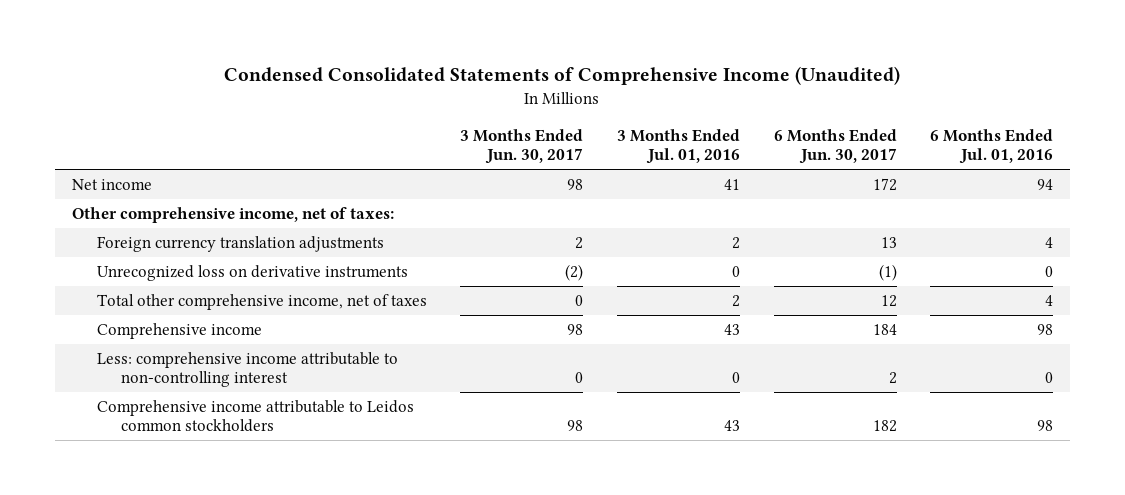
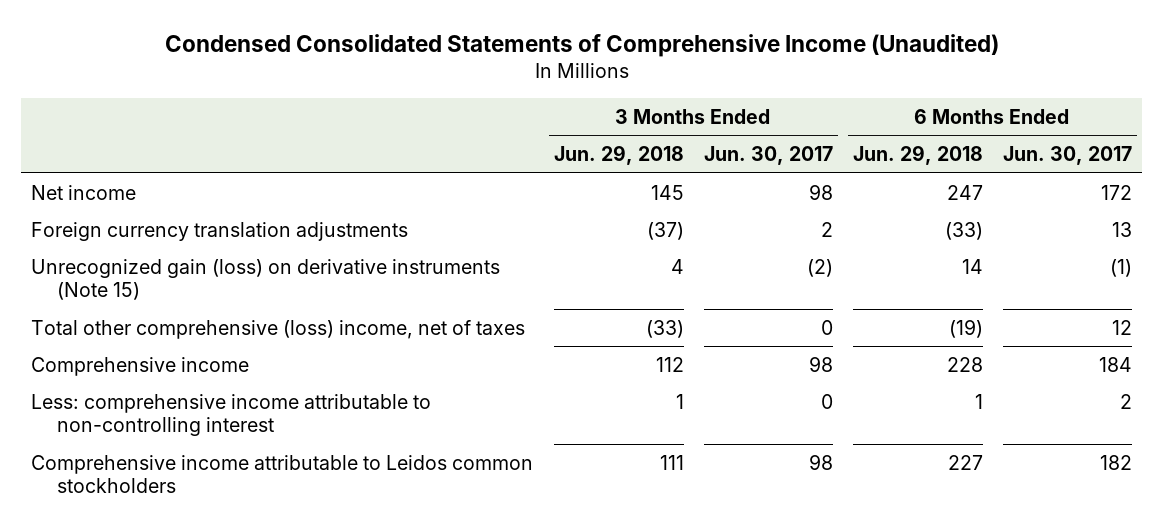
[616,128,740,165] 3 Months Ended Jul. 01, 2016 -> none
[930,128,1054,165] 6 Months Ended Jul. 01, 2016 -> none
none -> [553,145,684,166] Jun. 29, 2018
none -> [852,145,983,166] Jun. 29, 2018
[71,206,394,223] Other comprehensive income, net of taxes: -> none
[96,264,408,281] Unrecognized loss on derivative instruments -> [31,258,501,301] Unrecognized gain (loss) on derivative instruments (Note 15)
[96,293,427,310] Total other comprehensive income, net of taxes -> [31,319,526,339] Total other comprehensive (loss) income, net of taxes

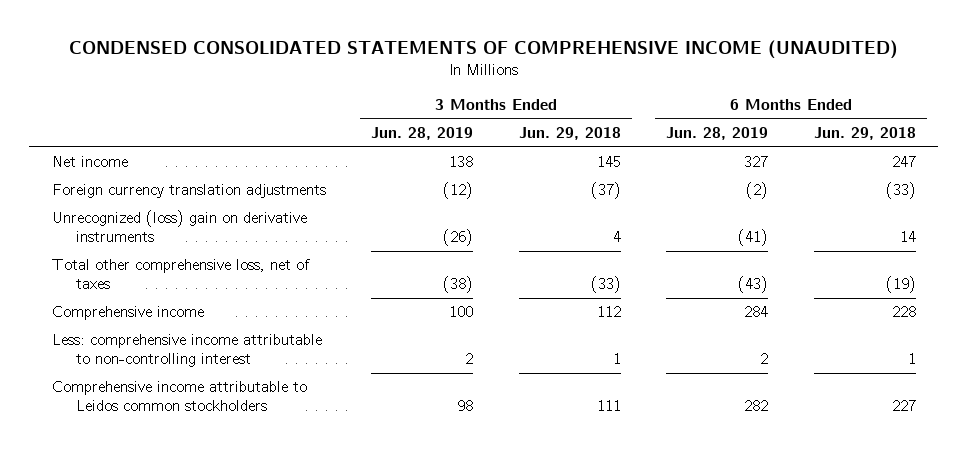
[164,33,999,57] Condensed Consolidated Statements of Comprehensive Income (Unaudited) -> [68,39,898,59] CONDENSED CONSOLIDATED STATEMENTS OF COMPREHENSIVE INCOME (UNAUDITED)
[703,146,833,166] Jun. 30, 2017 -> none
[1003,146,1133,166] Jun. 30, 2017 -> none
none -> [371,127,474,141] Jun. 28, 2019
none -> [666,127,769,141] Jun. 28, 2019
[31,258,501,301] Unrecognized gain (loss) on derivative instruments (Note 15) -> [51,210,307,243] Unrecognized (loss) gain on derivative instruments
[31,319,526,339] Total other comprehensive (loss) income, net of taxes -> [51,259,310,290] Total other comprehensive loss, net of taxes

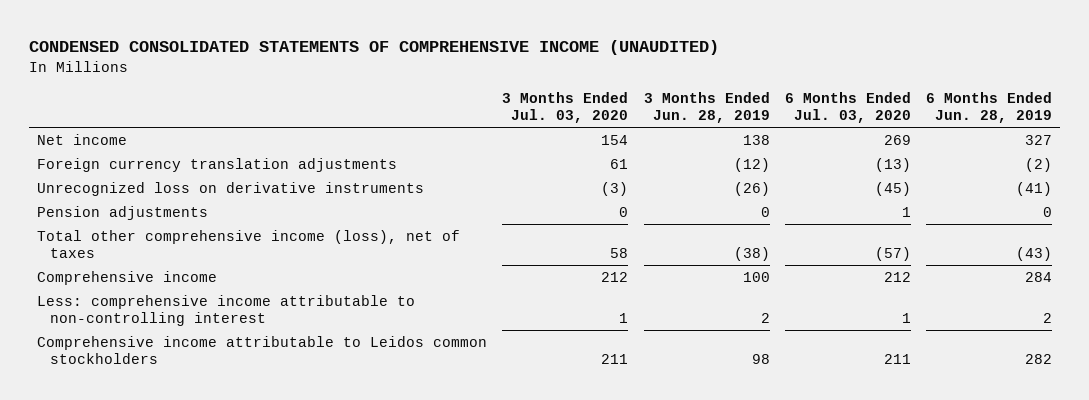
[518,127,621,141] Jun. 29, 2018 -> none
[813,127,916,141] Jun. 29, 2018 -> none
none -> [502,91,629,124] 3 Months Ended Jul. 03, 2020
none -> [784,91,911,124] 6 Months Ended Jul. 03, 2020
[51,210,307,243] Unrecognized (loss) gain on derivative instruments -> [36,181,424,196] Unrecognized loss on derivative instruments
none -> [36,205,208,220] Pension adjustments
[51,259,310,290] Total other comprehensive loss, net of taxes -> [36,229,460,259] Total other comprehensive income (loss), net of taxes

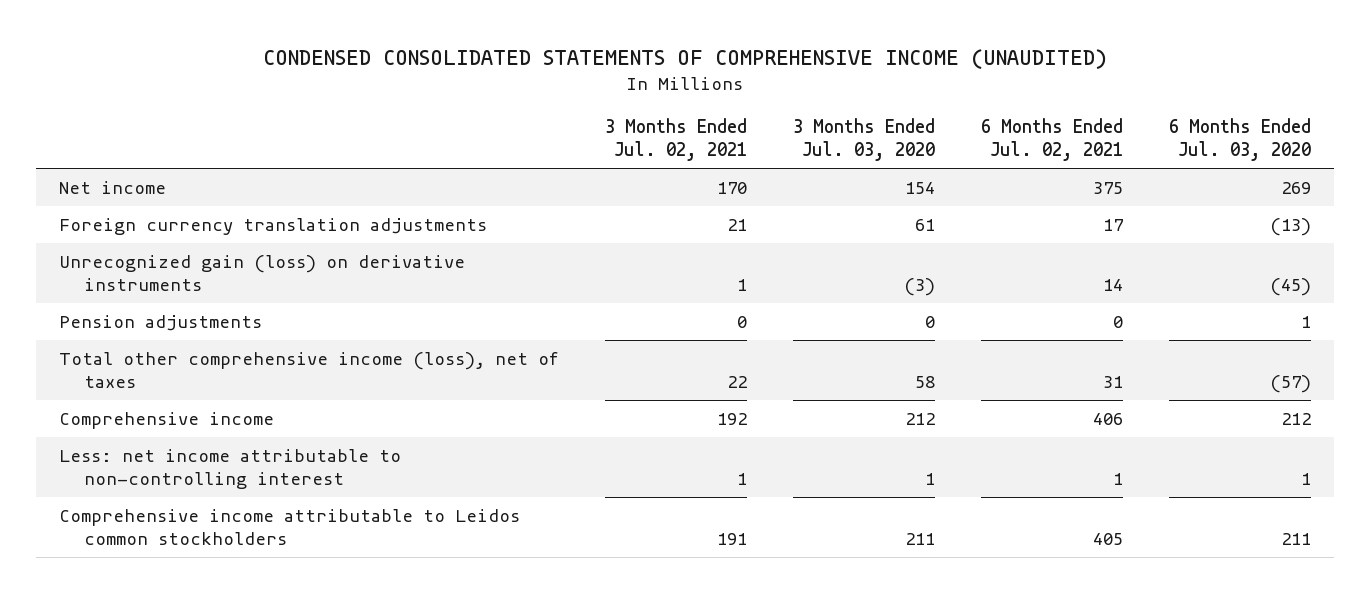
[643,91,770,124] 3 Months Ended Jun. 28, 2019 -> none
[926,91,1053,124] 6 Months Ended Jun. 28, 2019 -> none
none -> [604,118,747,162] 3 Months Ended Jul. 02, 2021
none -> [980,118,1123,162] 6 Months Ended Jul. 02, 2021
[36,181,424,196] Unrecognized loss on derivative instruments -> [59,255,466,291] Unrecognized gain (loss) on derivative instruments
[36,294,415,327] Less: comprehensive income attributable to non-controlling interest -> [59,449,402,489] Less: net income attributable to non-controlling interest

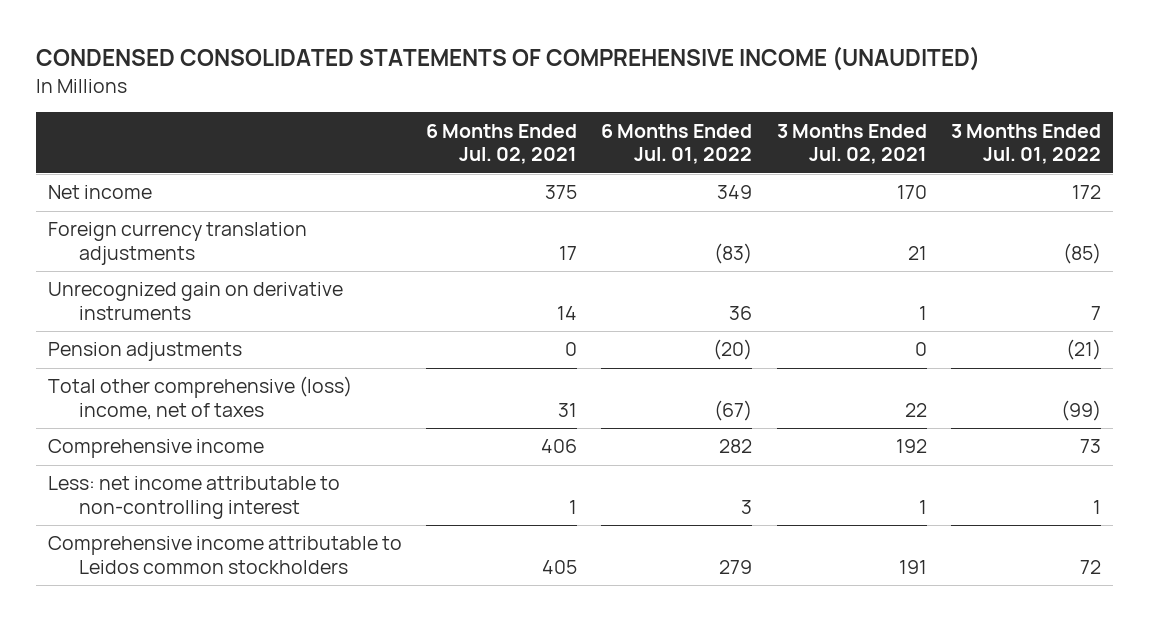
[792,118,935,162] 3 Months Ended Jul. 03, 2020 -> none
[1168,118,1311,162] 6 Months Ended Jul. 03, 2020 -> none
none -> [601,123,753,165] 6 Months Ended Jul. 01, 2022
none -> [950,123,1101,165] 3 Months Ended Jul. 01, 2022
[59,255,466,291] Unrecognized gain (loss) on derivative instruments -> [48,282,344,321] Unrecognized gain on derivative instruments
[59,352,560,388] Total other comprehensive income (loss), net of taxes -> [48,376,353,421] Total other comprehensive (loss) income, net of taxes

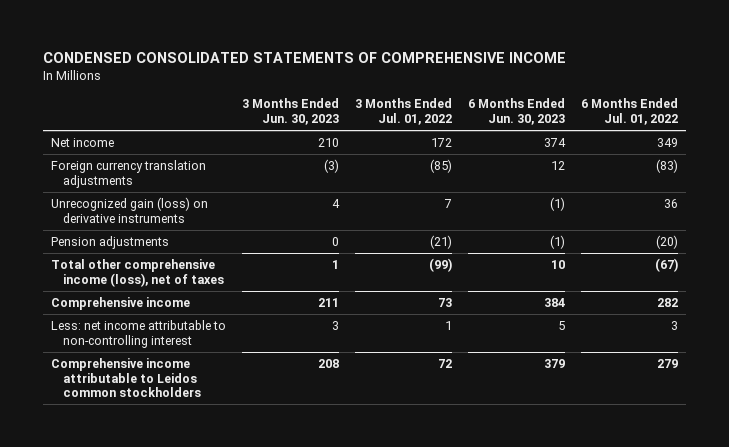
[36,46,981,72] CONDENSED CONSOLIDATED STATEMENTS OF COMPREHENSIVE INCOME (UNAUDITED) -> [43,51,567,63] CONDENSED CONSOLIDATED STATEMENTS OF COMPREHENSIVE INCOME
[426,123,578,165] 6 Months Ended Jul. 02, 2021 -> none
[776,123,927,165] 3 Months Ended Jul. 02, 2021 -> none
none -> [242,98,340,126] 3 Months Ended Jun. 30, 2023
none -> [468,98,566,126] 6 Months Ended Jun. 30, 2023
[48,282,344,321] Unrecognized gain on derivative instruments -> [51,196,209,223] Unrecognized gain (loss) on derivative instruments
[48,376,353,421] Total other comprehensive (loss) income, net of taxes -> [51,258,224,287] Total other comprehensive income (loss), net of taxes

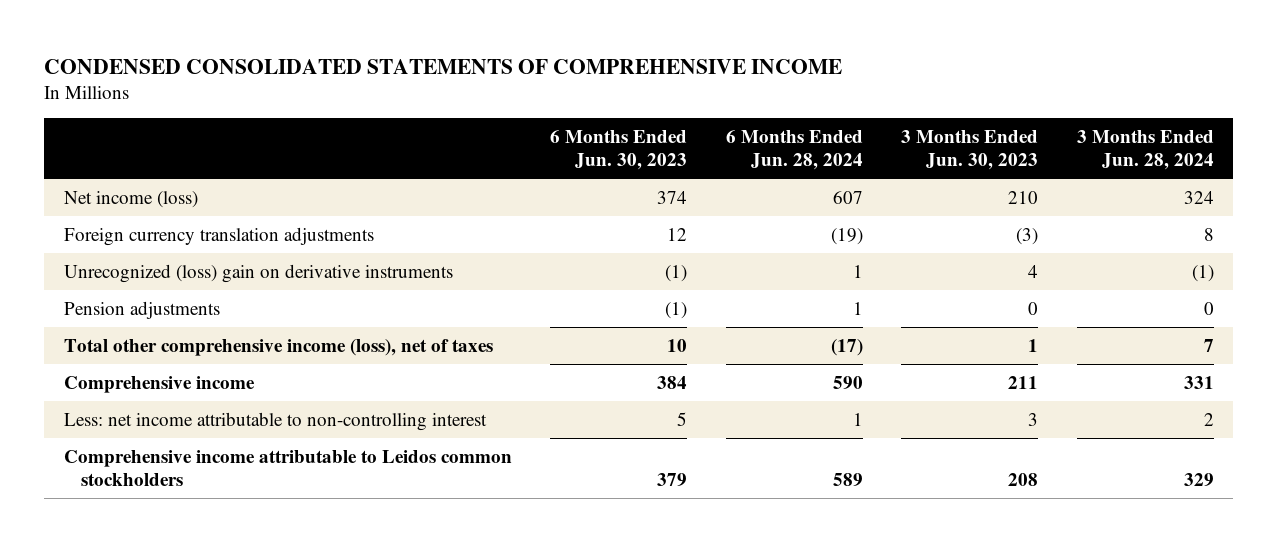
[355,98,453,126] 3 Months Ended Jul. 01, 2022 -> none
[581,98,679,126] 6 Months Ended Jul. 01, 2022 -> none
none -> [725,129,863,171] 6 Months Ended Jun. 28, 2024
none -> [1076,129,1214,171] 3 Months Ended Jun. 28, 2024
[51,137,115,147] Net income -> [63,190,198,208] Net income (loss)
[51,196,209,223] Unrecognized gain (loss) on derivative instruments -> [63,263,453,283] Unrecognized (loss) gain on derivative instruments

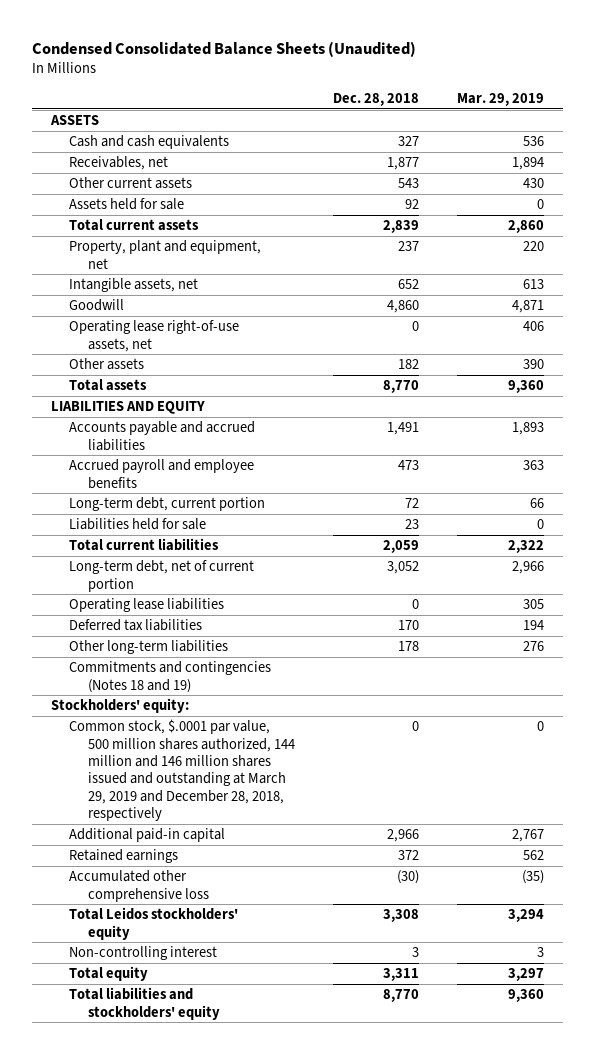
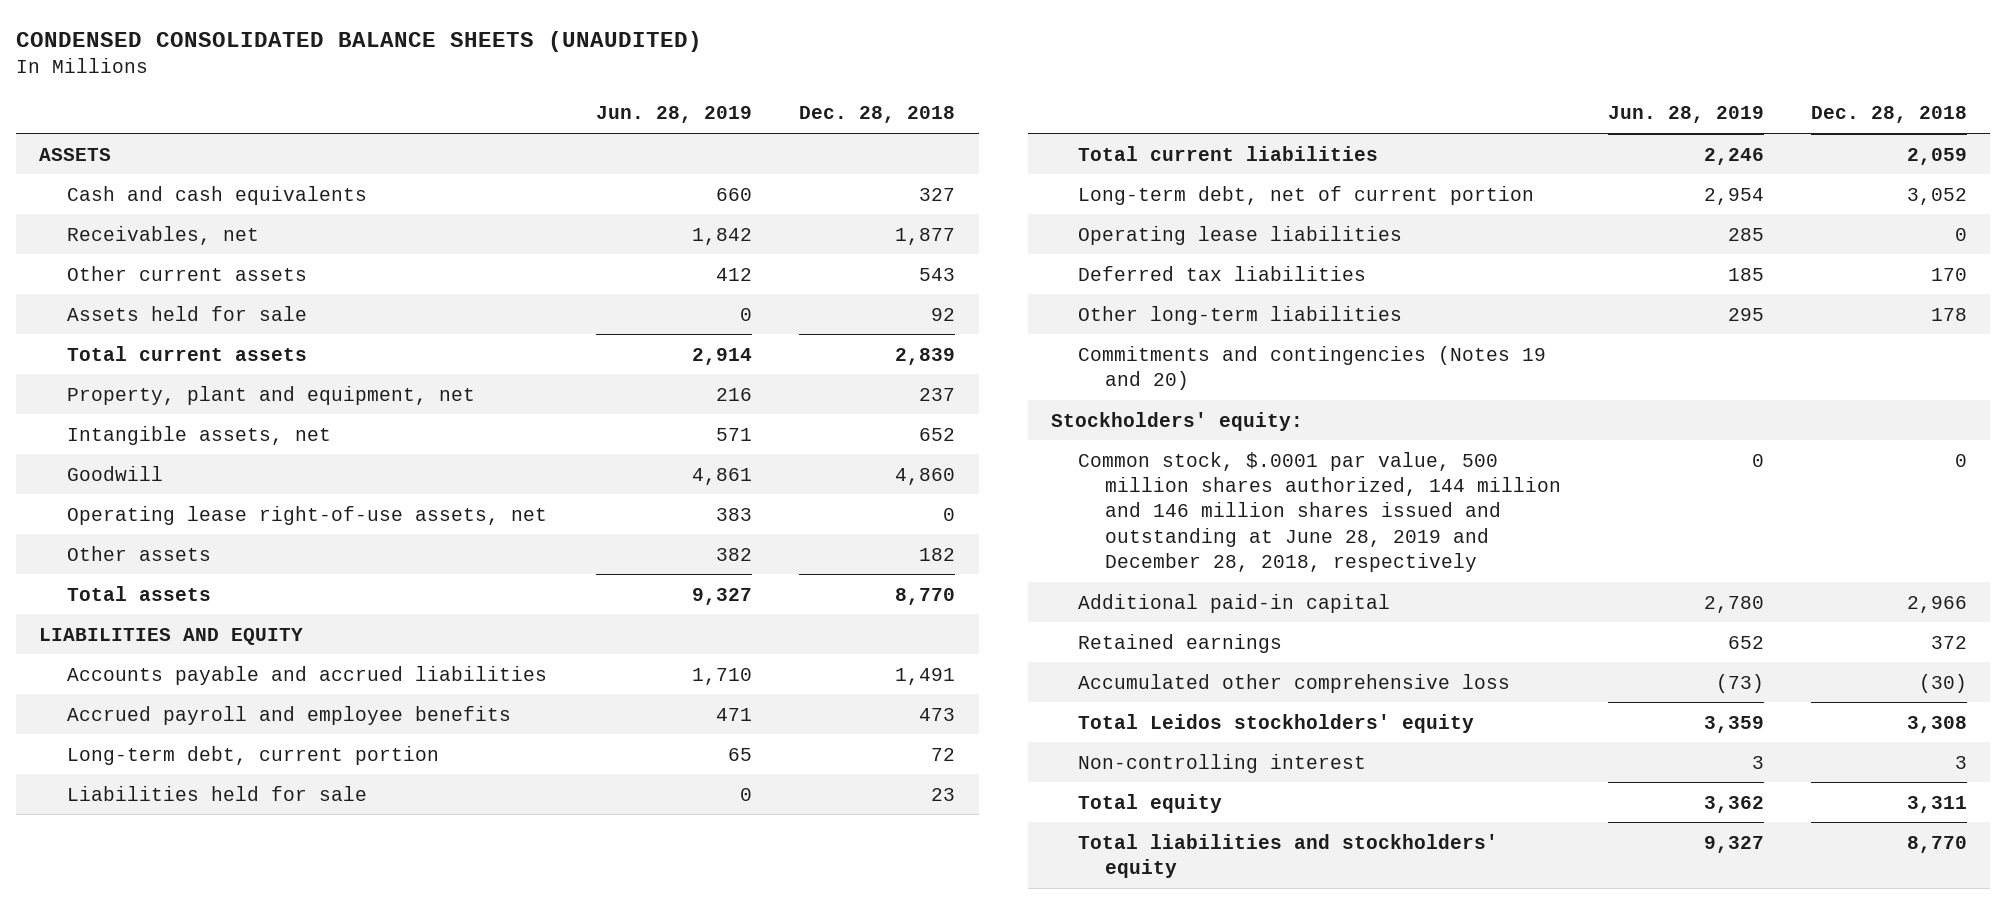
[31,41,416,58] Condensed Consolidated Balance Sheets (Unaudited) -> [16,30,703,52] CONDENSED CONSOLIDATED BALANCE SHEETS (UNAUDITED)
[457,92,545,106] Mar. 29, 2019 -> none
none -> [596,106,753,124] Jun. 28, 2019
[69,661,272,693] Commitments and contingencies (Notes 18 and 19) -> [1078,345,1547,391] Commitments and contingencies (Notes 19 and 20)
[69,719,296,821] Common stock, $.0001 par value, 500 million shares authorized, 144 million and 146 million shares issued and outstanding at March 29, 2019 and December 28, 2018, respectively -> [1078,451,1562,573] Common stock, $.0001 par value, 500 million shares authorized, 144 million and 146 million shares issued and outstanding at June 28, 2019 and December 28, 2018, respectively

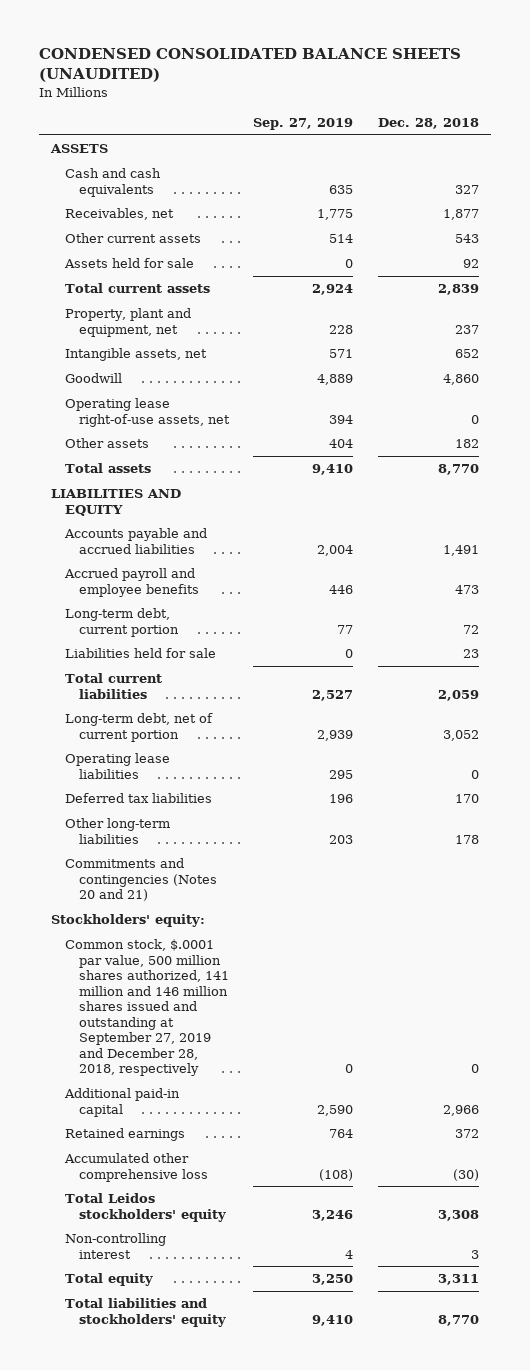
[596,106,753,124] Jun. 28, 2019 -> none
none -> [253,118,354,131] Sep. 27, 2019
[1078,345,1547,391] Commitments and contingencies (Notes 19 and 20) -> [65,858,218,902] Commitments and contingencies (Notes 20 and 21)
[1078,451,1562,573] Common stock, $.0001 par value, 500 million shares authorized, 144 million and 146 million shares issued and outstanding at June 28, 2019 and December 28, 2018, respectively -> [65,939,230,1077] Common stock, $.0001 par value, 500 million shares authorized, 141 million and 146 million shares issued and outstanding at September 27, 2019 and December 28, 2018, respectively

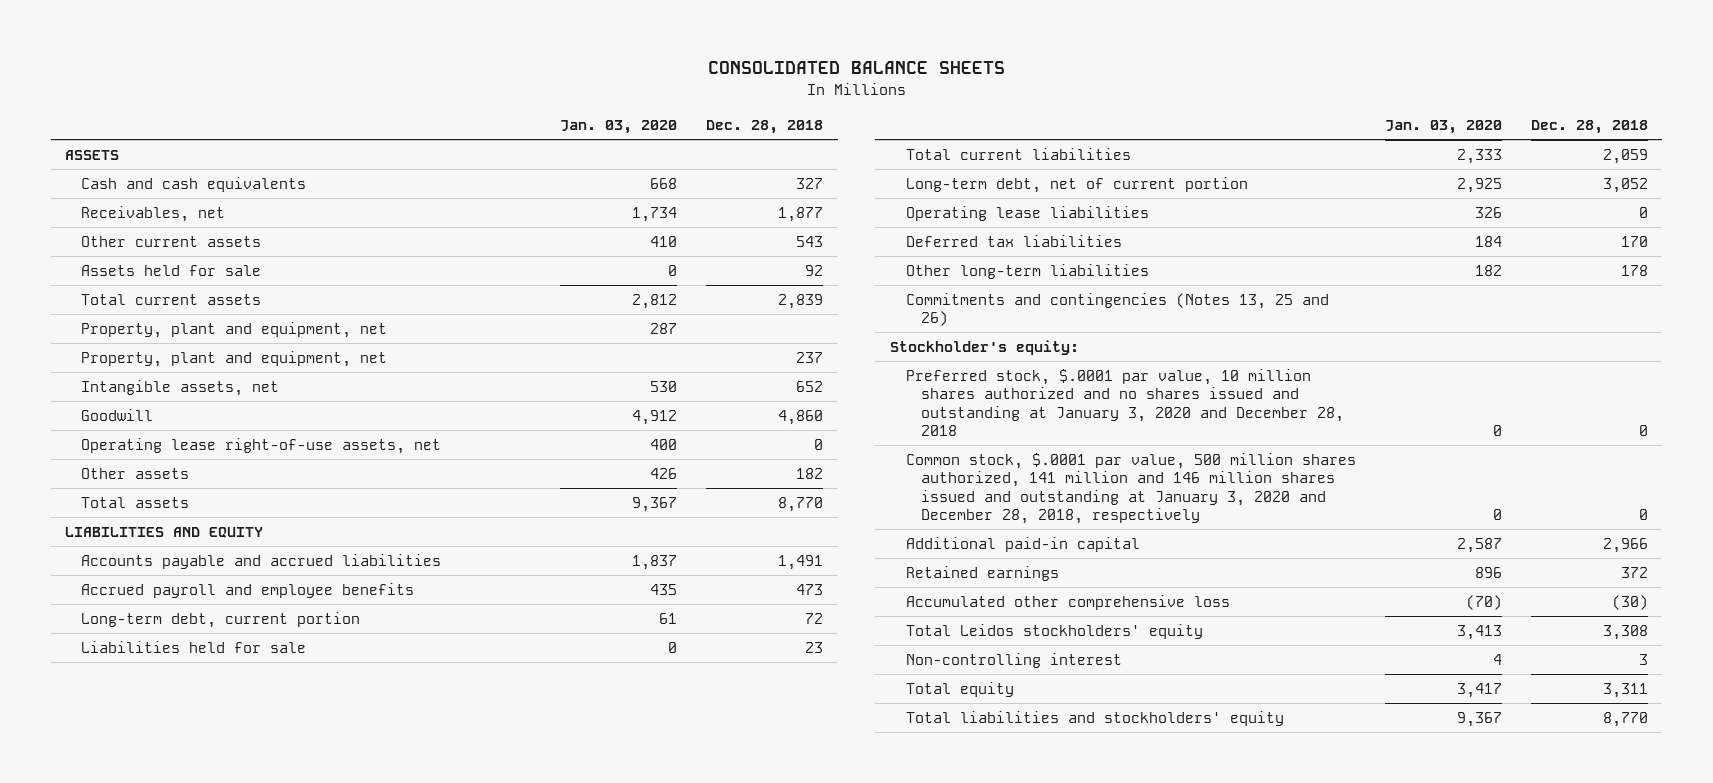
[39,48,462,83] CONDENSED CONSOLIDATED BALANCE SHEETS (UNAUDITED) -> [707,61,1005,75] CONSOLIDATED BALANCE SHEETS
[253,118,354,131] Sep. 27, 2019 -> none
none -> [560,119,678,134] Jan. 03, 2020
none -> [81,321,388,338] Property, plant and equipment, net
[65,858,218,902] Commitments and contingencies (Notes 20 and 21) -> [905,292,1329,327] Commitments and contingencies (Notes 13, 25 and 26)
[51,914,206,928] Stockholders' equity: -> [889,339,1079,355] Stockholder's equity:
none -> [905,368,1345,436] Preferred stock, $.0001 par value, 10 million shares authorized and no shares issued and outstanding at January 3, 2020 and December 28, 2018
[65,939,230,1077] Common stock, $.0001 par value, 500 million shares authorized, 141 million and 146 million shares issued and outstanding at September 27, 2019 and December 28, 2018, respectively -> [905,452,1356,524] Common stock, $.0001 par value, 500 million shares authorized, 141 million and 146 million shares issued and outstanding at January 3, 2020 and December 28, 2018, respectively

